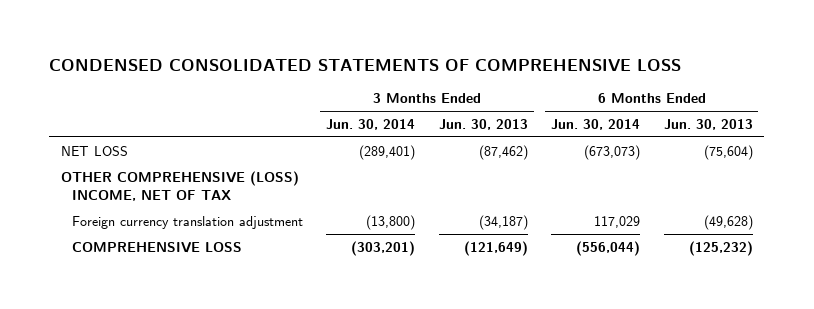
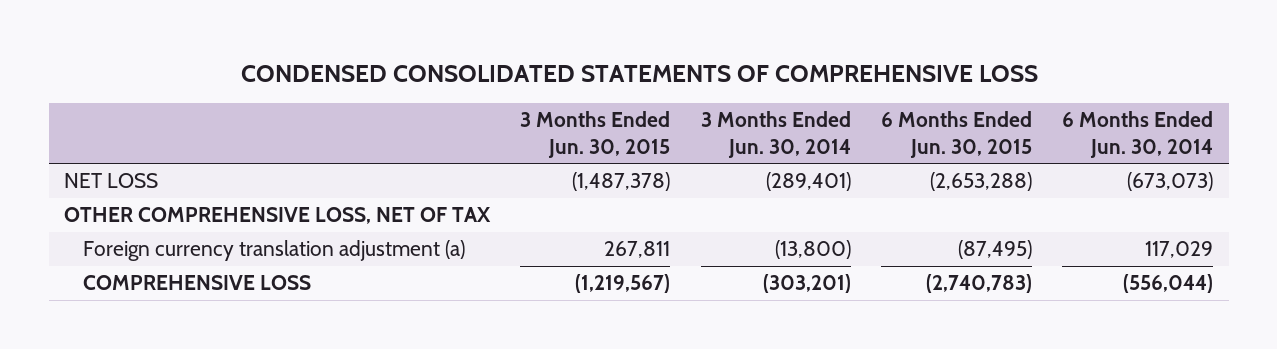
[438,118,528,130] Jun. 30, 2013 -> none
[663,118,753,130] Jun. 30, 2013 -> none
none -> [520,111,671,158] 3 Months Ended Jun. 30, 2015
none -> [881,111,1033,158] 6 Months Ended Jun. 30, 2015
[61,170,300,201] OTHER COMPREHENSIVE (LOSS) INCOME, NET OF TAX -> [63,207,491,225] OTHER COMPREHENSIVE LOSS, NET OF TAX
[71,215,303,229] Foreign currency translation adjustment -> [83,240,466,262] Foreign currency translation adjustment (a)

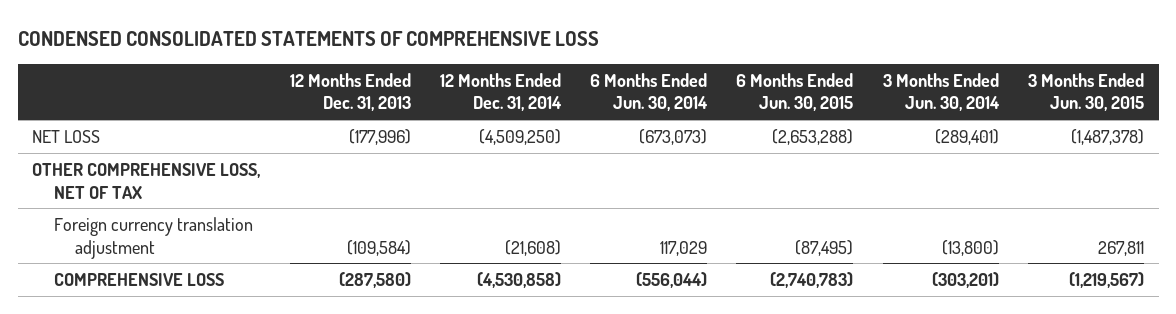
none -> [289,72,411,112] 12 Months Ended Dec. 31, 2013
none -> [439,72,562,112] 12 Months Ended Dec. 31, 2014
[83,240,466,262] Foreign currency translation adjustment (a) -> [53,216,253,259] Foreign currency translation adjustment

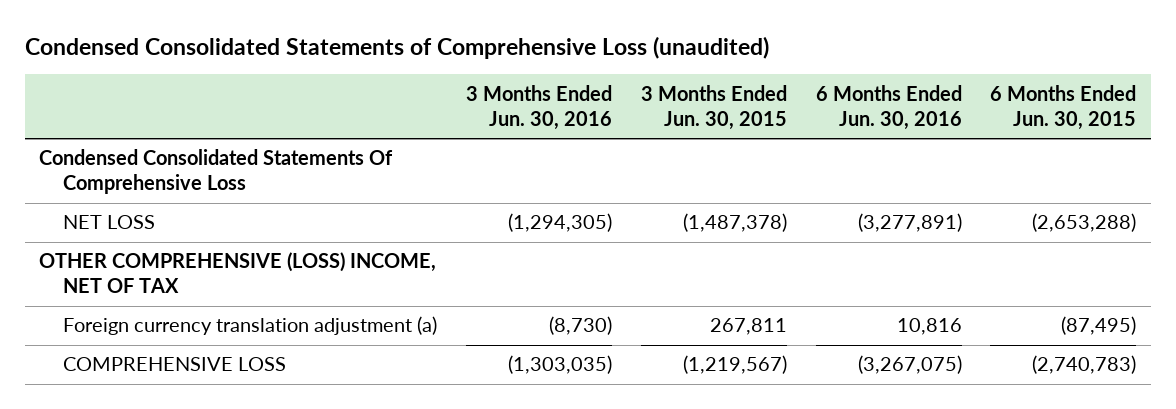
[17,30,599,46] CONDENSED CONSOLIDATED STATEMENTS OF COMPREHENSIVE LOSS -> [24,35,769,59] Condensed Consolidated Statements of Comprehensive Loss (unaudited)
[289,72,411,112] 12 Months Ended Dec. 31, 2013 -> none
[439,72,562,112] 12 Months Ended Dec. 31, 2014 -> none
[590,72,709,112] 6 Months Ended Jun. 30, 2014 -> none
[882,72,1000,112] 3 Months Ended Jun. 30, 2014 -> none
none -> [465,84,612,130] 3 Months Ended Jun. 30, 2016
none -> [815,84,962,130] 6 Months Ended Jun. 30, 2016
none -> [39,149,394,195] Condensed Consolidated Statements Of Comprehensive Loss
[32,162,261,199] OTHER COMPREHENSIVE LOSS, NET OF TAX -> [39,252,437,294] OTHER COMPREHENSIVE (LOSS) INCOME, NET OF TAX
[53,216,253,259] Foreign currency translation adjustment -> [62,316,437,336] Foreign currency translation adjustment (a)

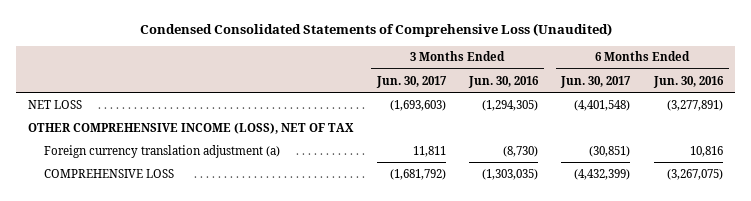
[24,35,769,59] Condensed Consolidated Statements of Comprehensive Loss (unaudited) -> [139,23,612,38] Condensed Consolidated Statements of Comprehensive Loss (Unaudited)
[640,84,787,130] 3 Months Ended Jun. 30, 2015 -> none
[990,84,1137,130] 6 Months Ended Jun. 30, 2015 -> none
none -> [375,75,447,88] Jun. 30, 2017
none -> [560,75,632,88] Jun. 30, 2017
[39,149,394,195] Condensed Consolidated Statements Of Comprehensive Loss -> none
[39,252,437,294] OTHER COMPREHENSIVE (LOSS) INCOME, NET OF TAX -> [28,122,355,134] OTHER COMPREHENSIVE INCOME (LOSS), NET OF TAX

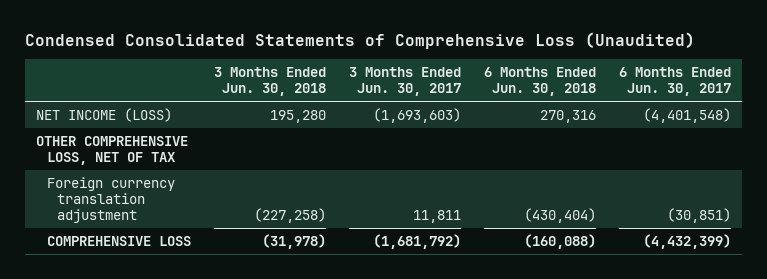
[468,75,540,88] Jun. 30, 2016 -> none
[652,75,724,88] Jun. 30, 2016 -> none
none -> [213,66,326,97] 3 Months Ended Jun. 30, 2018
none -> [483,66,596,97] 6 Months Ended Jun. 30, 2018
[28,99,83,109] NET LOSS -> [36,107,173,122] NET INCOME (LOSS)
[28,122,355,134] OTHER COMPREHENSIVE INCOME (LOSS), NET OF TAX -> [36,135,189,166] OTHER COMPREHENSIVE LOSS, NET OF TAX
[43,144,280,158] Foreign currency translation adjustment (a) -> [46,176,175,224] Foreign currency translation adjustment

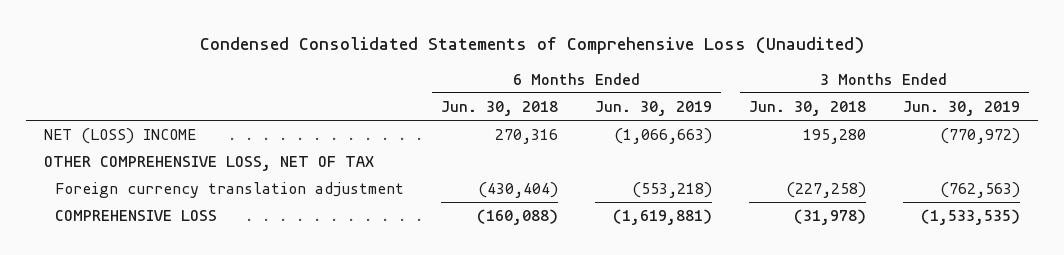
[348,66,461,97] 3 Months Ended Jun. 30, 2017 -> none
[618,66,731,97] 6 Months Ended Jun. 30, 2017 -> none
none -> [595,101,713,117] Jun. 30, 2019
none -> [902,101,1020,117] Jun. 30, 2019
[36,107,173,122] NET INCOME (LOSS) -> [43,128,196,145] NET (LOSS) INCOME

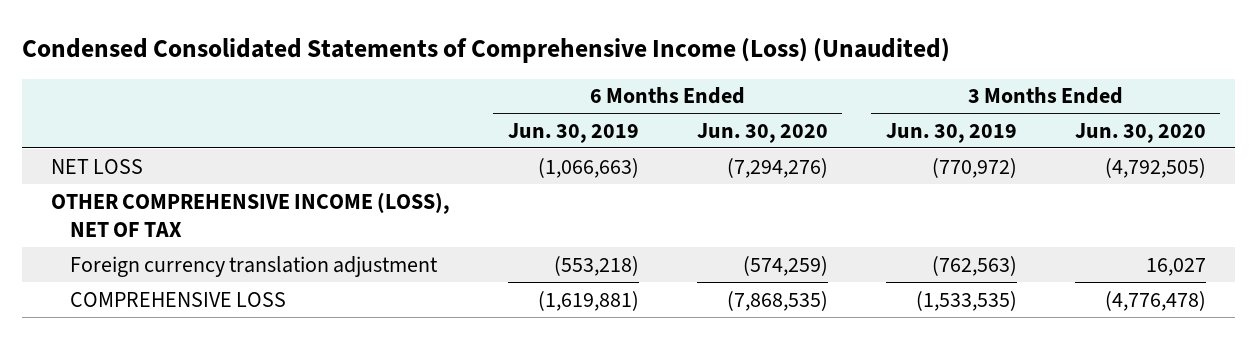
[199,37,864,55] Condensed Consolidated Statements of Comprehensive Loss (Unaudited) -> [22,37,951,63] Condensed Consolidated Statements of Comprehensive Income (Loss) (Unaudited)
[441,101,559,117] Jun. 30, 2018 -> none
[749,101,867,117] Jun. 30, 2018 -> none
none -> [696,122,828,143] Jun. 30, 2020
none -> [1074,122,1206,143] Jun. 30, 2020
[43,128,196,145] NET (LOSS) INCOME -> [51,158,144,174] NET LOSS
[43,156,374,172] OTHER COMPREHENSIVE LOSS, NET OF TAX -> [51,191,451,238] OTHER COMPREHENSIVE INCOME (LOSS), NET OF TAX

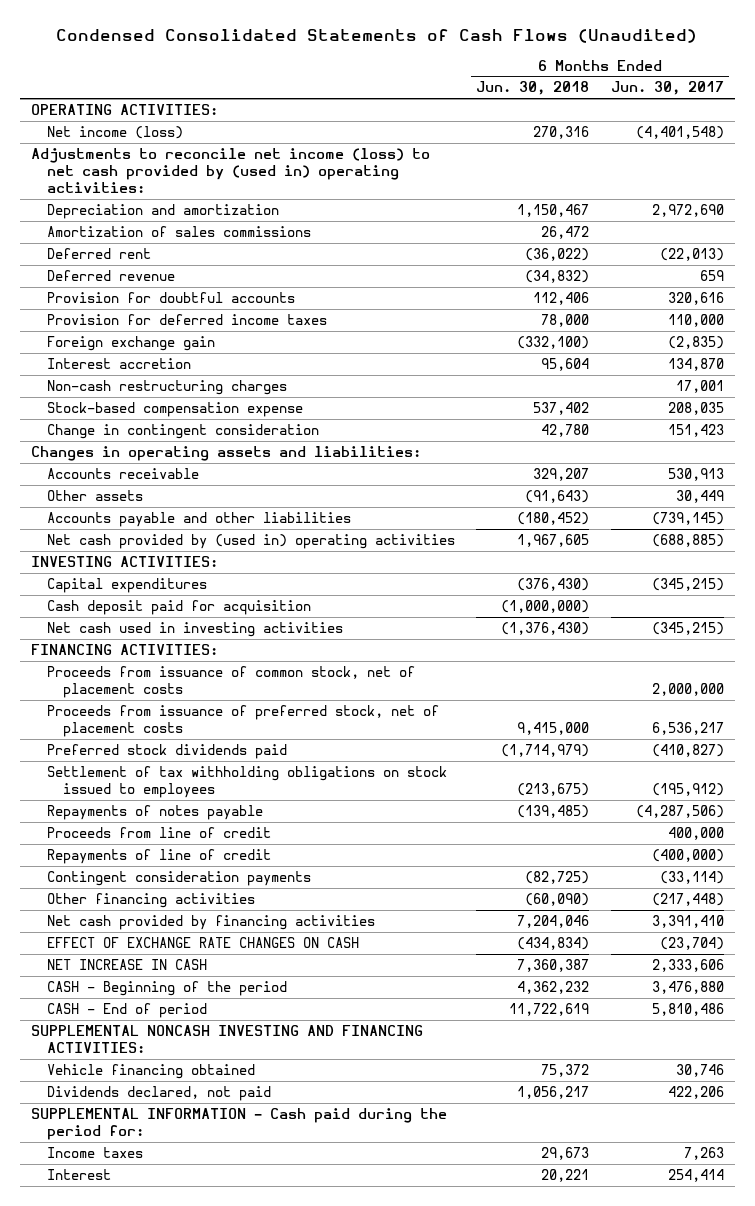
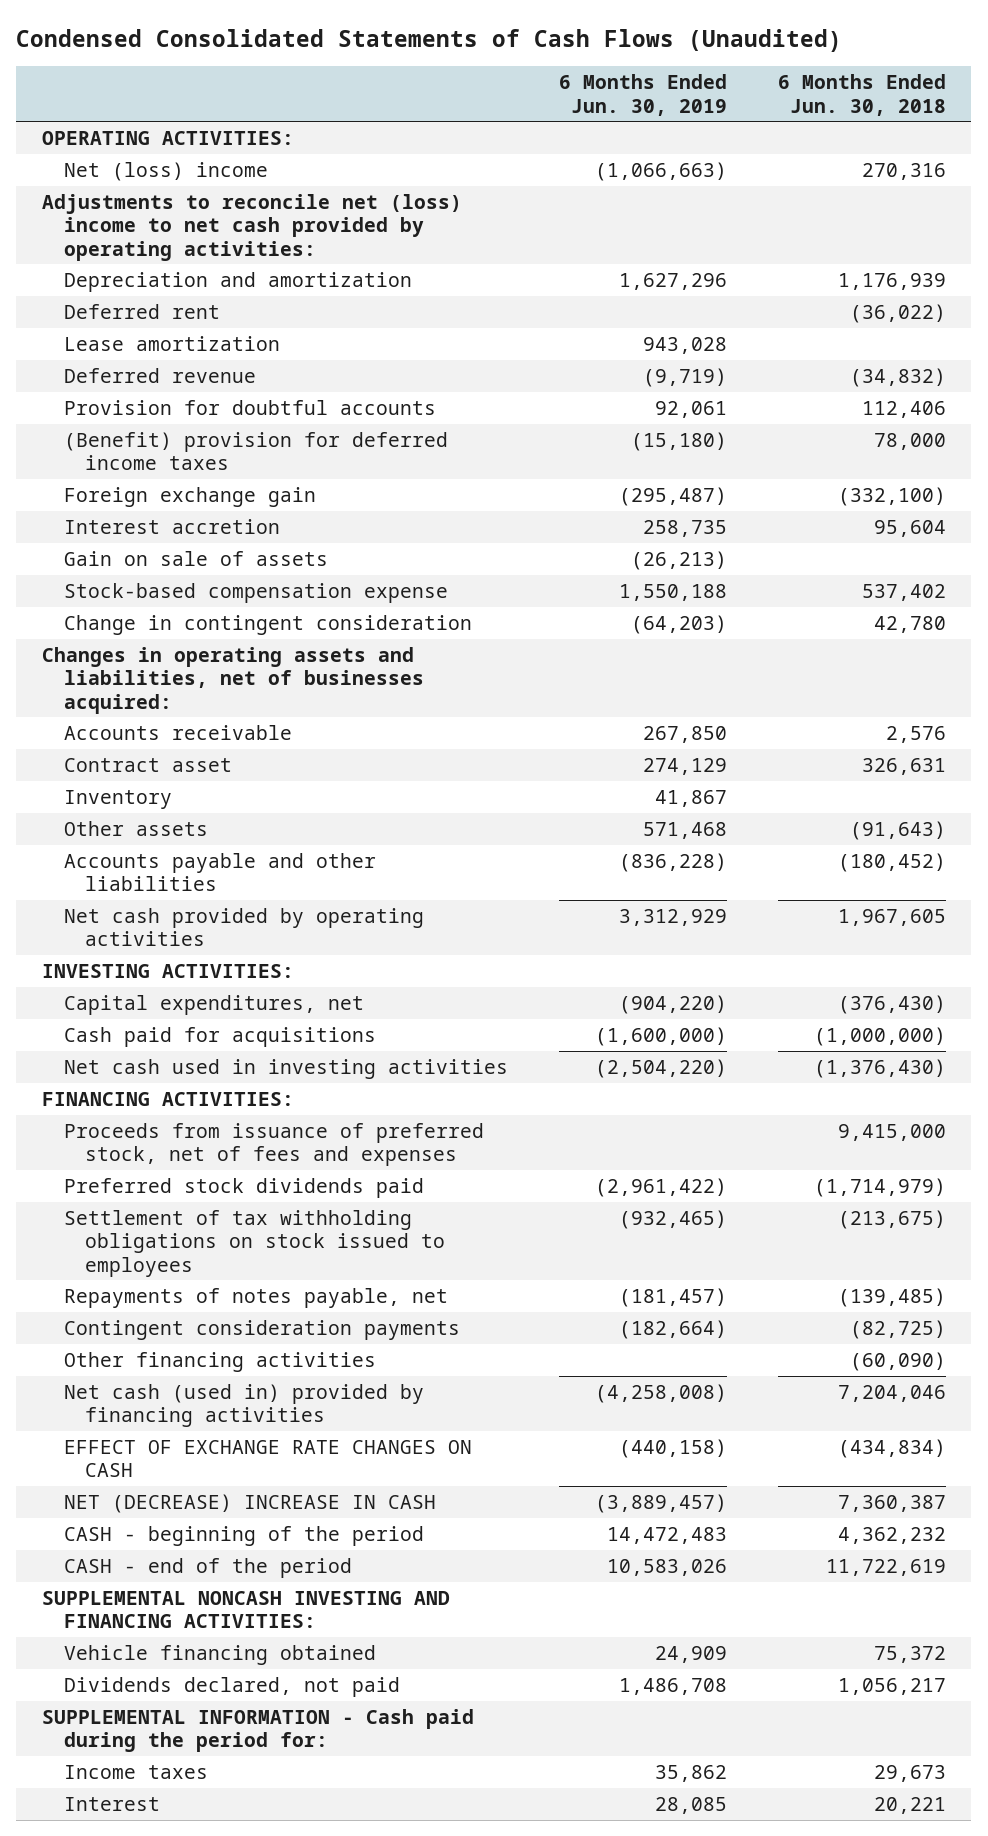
[611,81,725,96] Jun. 30, 2017 -> none
none -> [558,74,727,116] 6 Months Ended Jun. 30, 2019
[46,226,311,238] Amortization of sales commissions -> none
[46,126,183,140] Net income (loss) -> [63,161,268,181] Net (loss) income
[30,148,430,194] Adjustments to reconcile net income (loss) to net cash provided by (used in) operating activities: -> [41,193,462,261] Adjustments to reconcile net (loss) income to net cash provided by operating activities:
[517,204,590,218] 1,150,467 -> [837,272,946,290] 1,176,939
none -> [63,335,280,351] Lease amortization
[46,314,327,326] Provision for deferred income taxes -> [63,431,448,471] (Benefit) provision for deferred income taxes
[46,380,287,396] Non-cash restructuring charges -> none
none -> [63,550,328,566] Gain on sale of assets
[30,446,421,462] Changes in operating assets and liabilities: -> [41,646,424,714] Changes in operating assets and liabilities, net of businesses acquired:
[533,468,590,482] 329,207 -> [885,725,946,743] 2,576
none -> [63,757,232,772] Contract asset
none -> [63,789,172,809] Inventory
[46,534,455,550] Net cash provided by (used in) operating activities -> [63,907,424,947] Net cash provided by operating activities
[46,578,207,594] Capital expenditures -> [63,994,364,1015] Capital expenditures, net
[46,600,311,616] Cash deposit paid for acquisition -> [63,1026,376,1047] Cash paid for acquisitions
[46,666,415,699] Proceeds from issuance of common stock, net of placement costs -> none
[46,705,439,738] Proceeds from issuance of preferred stock, net of placement costs -> [63,1122,484,1167] Proceeds from issuance of preferred stock, net of fees and expenses
[46,827,271,839] Proceeds from line of credit -> none
[46,849,271,865] Repayments of line of credit -> none
[46,805,263,821] Repayments of notes payable -> [63,1287,448,1308] Repayments of notes payable, net
[46,915,375,931] Net cash provided by financing activities -> [63,1383,424,1428] Net cash (used in) provided by financing activities
[46,959,207,971] NET INCREASE IN CASH -> [63,1493,436,1513] NET (DECREASE) INCREASE IN CASH
[46,981,287,997] CASH - Beginning of the period -> [63,1525,424,1546] CASH - beginning of the period
[46,1003,207,1019] CASH - End of period -> [63,1557,352,1578] CASH - end of the period

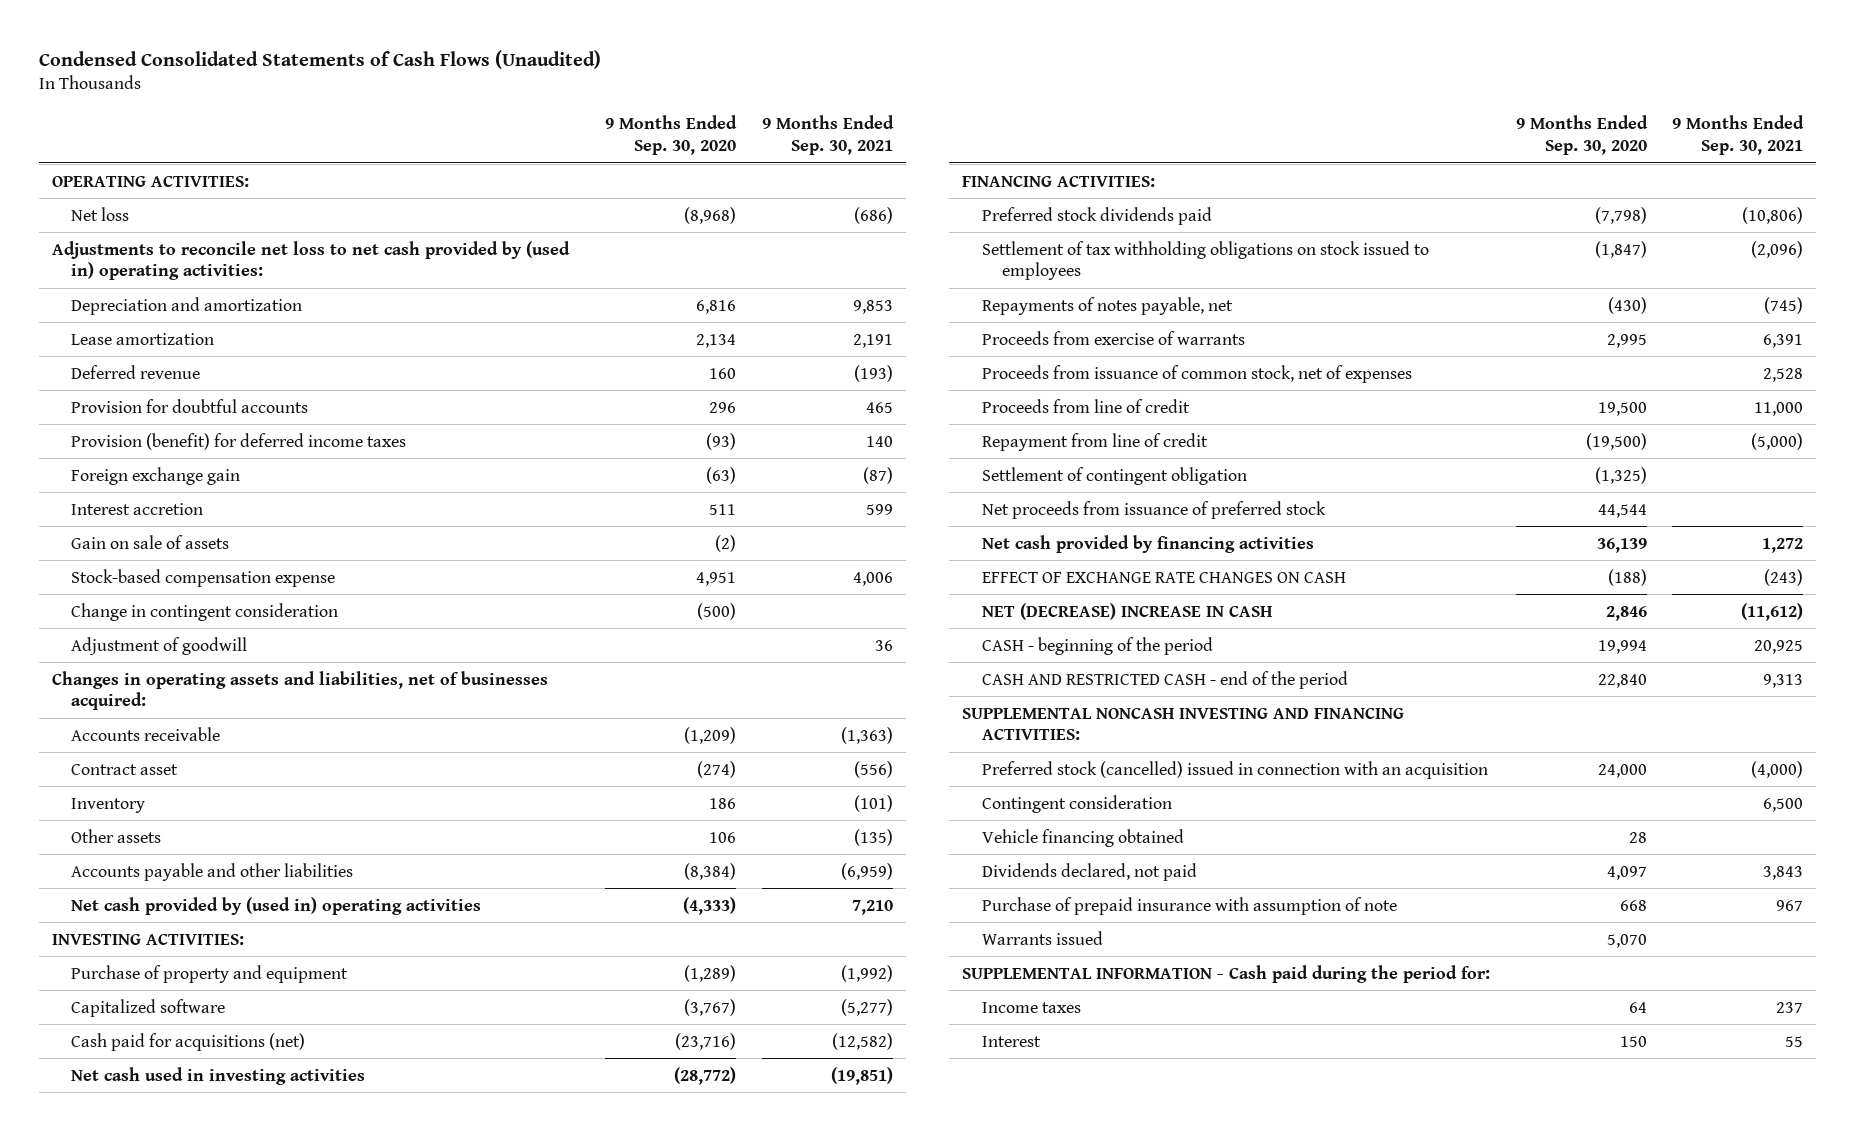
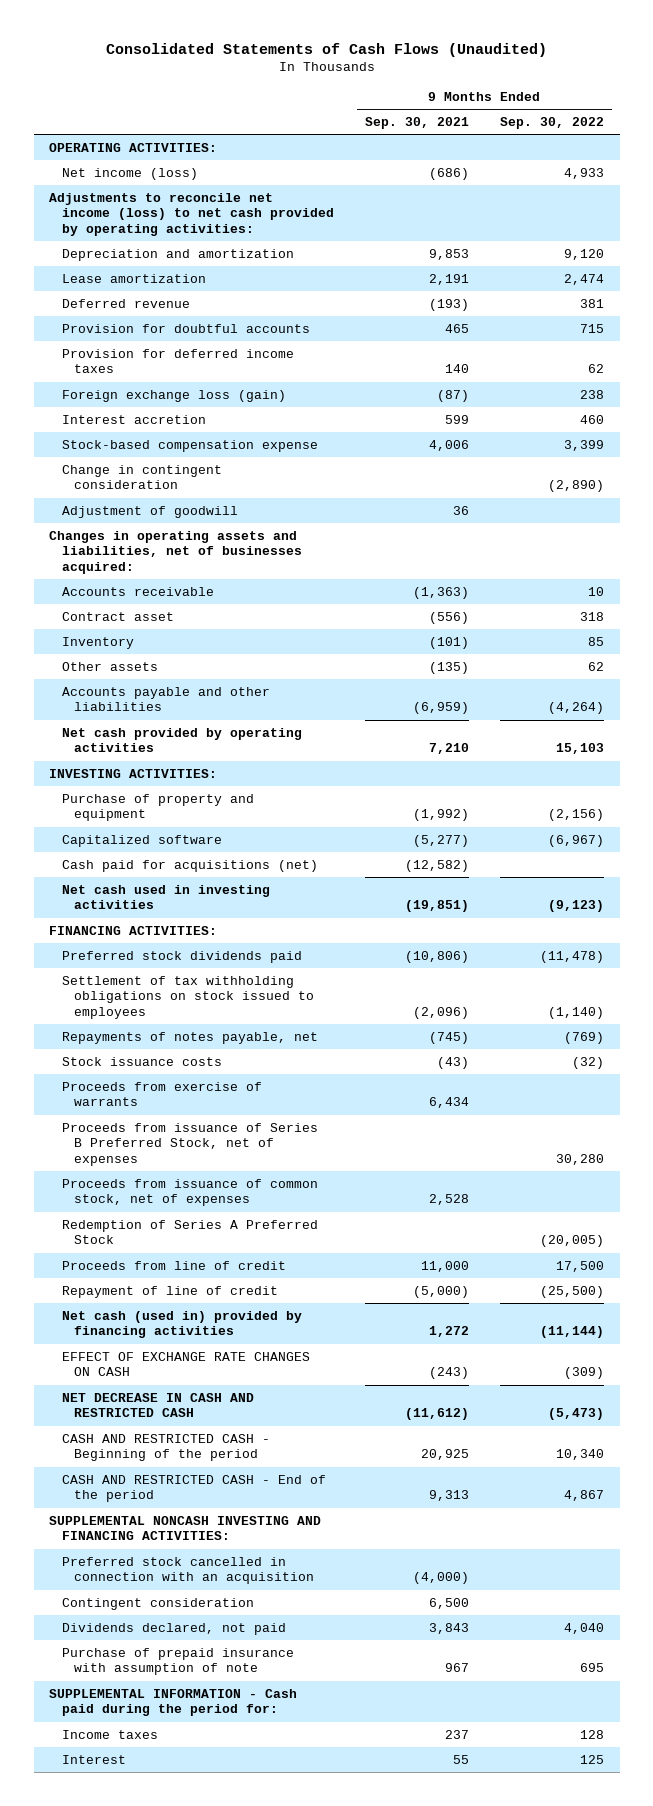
[38,49,601,69] Condensed Consolidated Statements of Cash Flows (Unaudited) -> [105,42,547,57] Consolidated Statements of Cash Flows (Unaudited)
[605,115,738,156] 9 Months Ended Sep. 30, 2020 -> none
none -> [500,117,605,130] Sep. 30, 2022
[71,206,130,221] Net loss -> [61,167,198,180] Net income (loss)
[51,240,570,281] Adjustments to reconcile net loss to net cash provided by (used in) operating activities: -> [49,192,334,236] Adjustments to reconcile net income (loss) to net cash provided by operating activities:
[71,432,407,450] Provision (benefit) for deferred income taxes -> [61,348,294,374] Provision for deferred income taxes
[71,466,241,485] Foreign exchange gain -> [61,389,286,402] Foreign exchange loss (gain)
[71,534,230,549] Gain on sale of assets -> none
[71,896,482,915] Net cash provided by (used in) operating activities -> [61,727,302,753] Net cash provided by operating activities
none -> [61,1056,222,1066] Stock issuance costs
[1763,333,1804,348] 6,391 -> [428,1097,469,1109] 6,434
none -> [61,1122,318,1166] Proceeds from issuance of Series B Preferred Stock, net of expenses
none -> [61,1219,318,1245] Redemption of Series A Preferred Stock
[981,466,1247,485] Settlement of contingent obligation -> none
[981,500,1326,519] Net proceeds from issuance of preferred stock -> none
[981,432,1208,451] Repayment from line of credit -> [61,1285,278,1298] Repayment of line of credit
[981,534,1314,553] Net cash provided by financing activities -> [61,1310,302,1339] Net cash (used in) provided by financing activities
[981,602,1272,620] NET (DECREASE) INCREASE IN CASH -> [61,1392,254,1418] NET DECREASE IN CASH AND RESTRICTED CASH
[981,636,1213,655] CASH - beginning of the period -> [61,1433,270,1462] CASH AND RESTRICTED CASH - Beginning of the period
[981,670,1348,689] CASH AND RESTRICTED CASH - end of the period -> [61,1474,326,1503] CASH AND RESTRICTED CASH - End of the period
[981,760,1488,779] Preferred stock (cancelled) issued in connection with an acquisition -> [61,1556,314,1585] Preferred stock cancelled in connection with an acquisition
[981,828,1184,847] Vehicle financing obtained -> none
[981,930,1103,945] Warrants issued -> none

